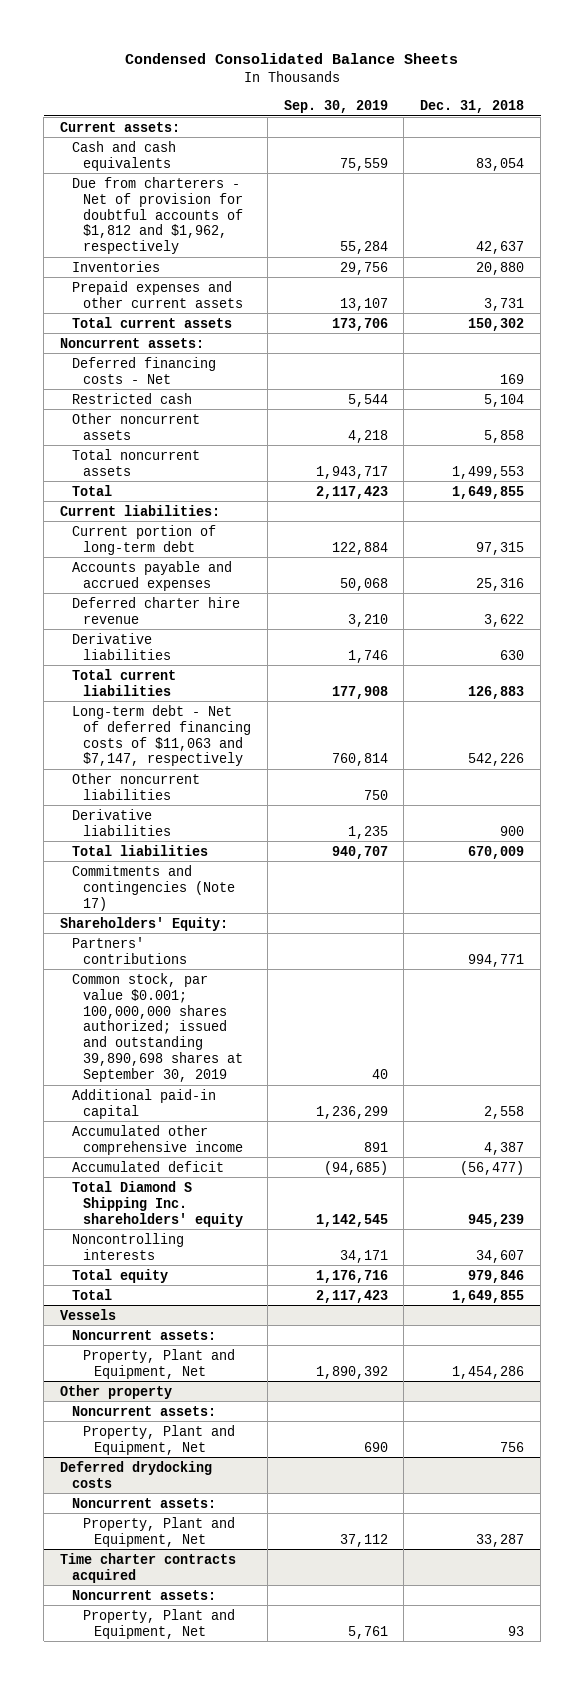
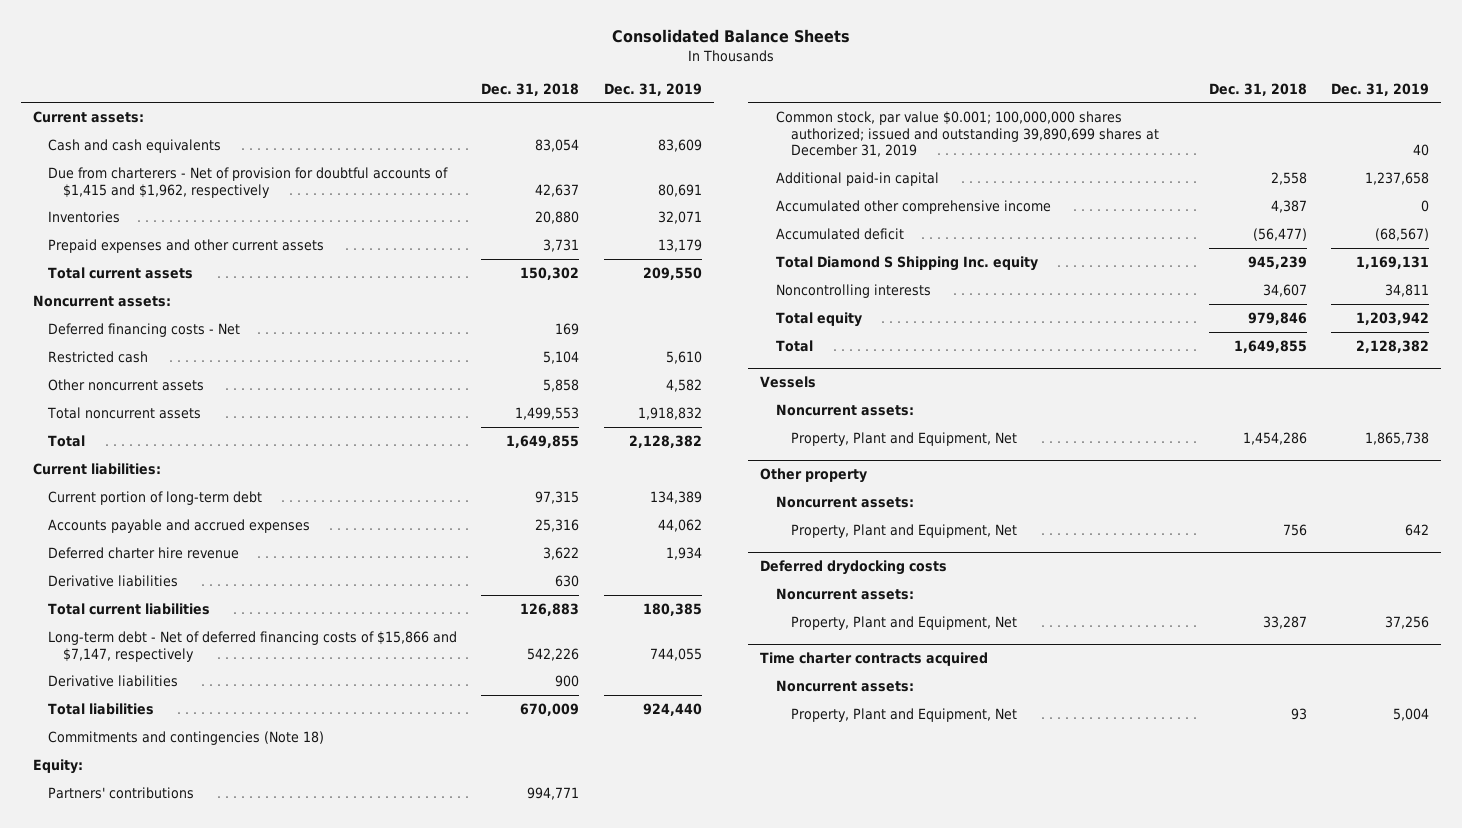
[125,53,459,65] Condensed Consolidated Balance Sheets -> [612,29,851,44] Consolidated Balance Sheets
[283,100,388,114] Sep. 30, 2019 -> none
none -> [603,82,702,96] Dec. 31, 2019
[71,176,243,255] Due from charterers - Net of provision for doubtful accounts of $1,812 and $1,962, respectively -> [48,166,449,198] Due from charterers - Net of provision for doubtful accounts of $1,415 and $1,962, respectively
[71,772,200,800] Other noncurrent liabilities -> none
[71,704,251,767] Long-term debt - Net of deferred financing costs of $11,063 and $7,147, respectively -> [48,630,458,662] Long-term debt - Net of deferred financing costs of $15,866 and $7,147, respectively
[71,864,235,911] Commitments and contingencies (Note 17) -> [48,730,325,745] Commitments and contingencies (Note 18)
[60,916,229,931] Shareholders' Equity: -> [33,758,84,774] Equity:
[71,972,243,1083] Common stock, par value $0.001; 100,000,000 shares authorized; issued and outstanding 39,890,698 shares at September 30, 2019 -> [775,110,1159,158] Common stock, par value $0.001; 100,000,000 shares authorized; issued and outstanding 39,890,699 shares at December 31, 2019
[71,1180,243,1227] Total Diamond S Shipping Inc. shareholders' equity -> [775,255,1038,271] Total Diamond S Shipping Inc. equity

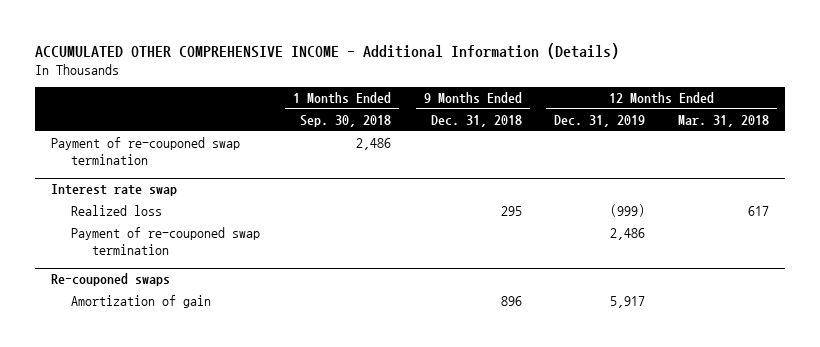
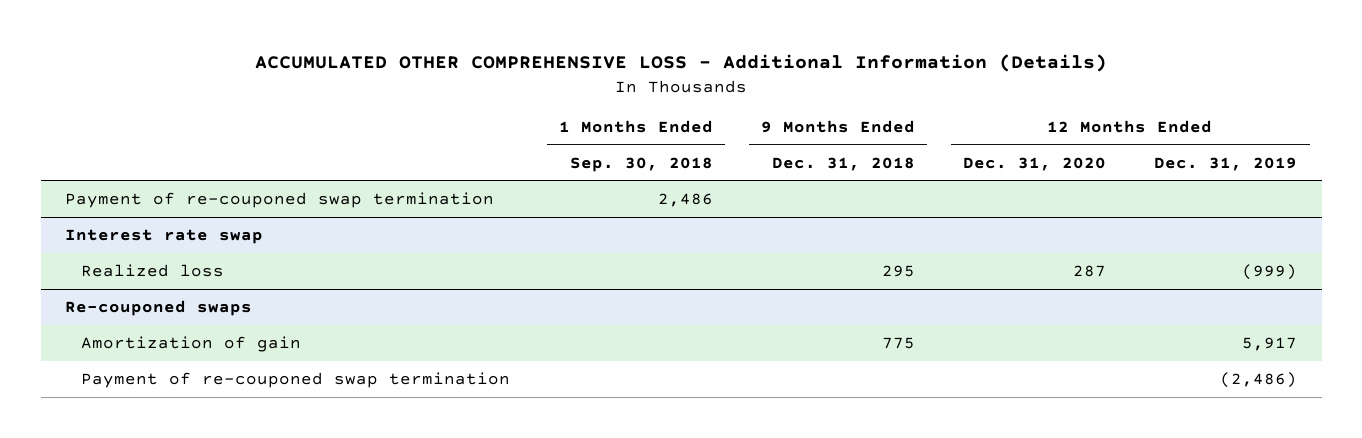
[35,42,620,59] ACCUMULATED OTHER COMPREHENSIVE INCOME - Additional Information (Details) -> [255,54,1108,73] ACCUMULATED OTHER COMPREHENSIVE LOSS - Additional Information (Details)
[677,115,769,128] Mar. 31, 2018 -> none
none -> [963,156,1107,171] Dec. 31, 2020
[71,227,261,255] Payment of re-couponed swap termination -> none
[500,296,522,307] 896 -> [881,336,915,349] 775
none -> [81,371,511,388] Payment of re-couponed swap termination

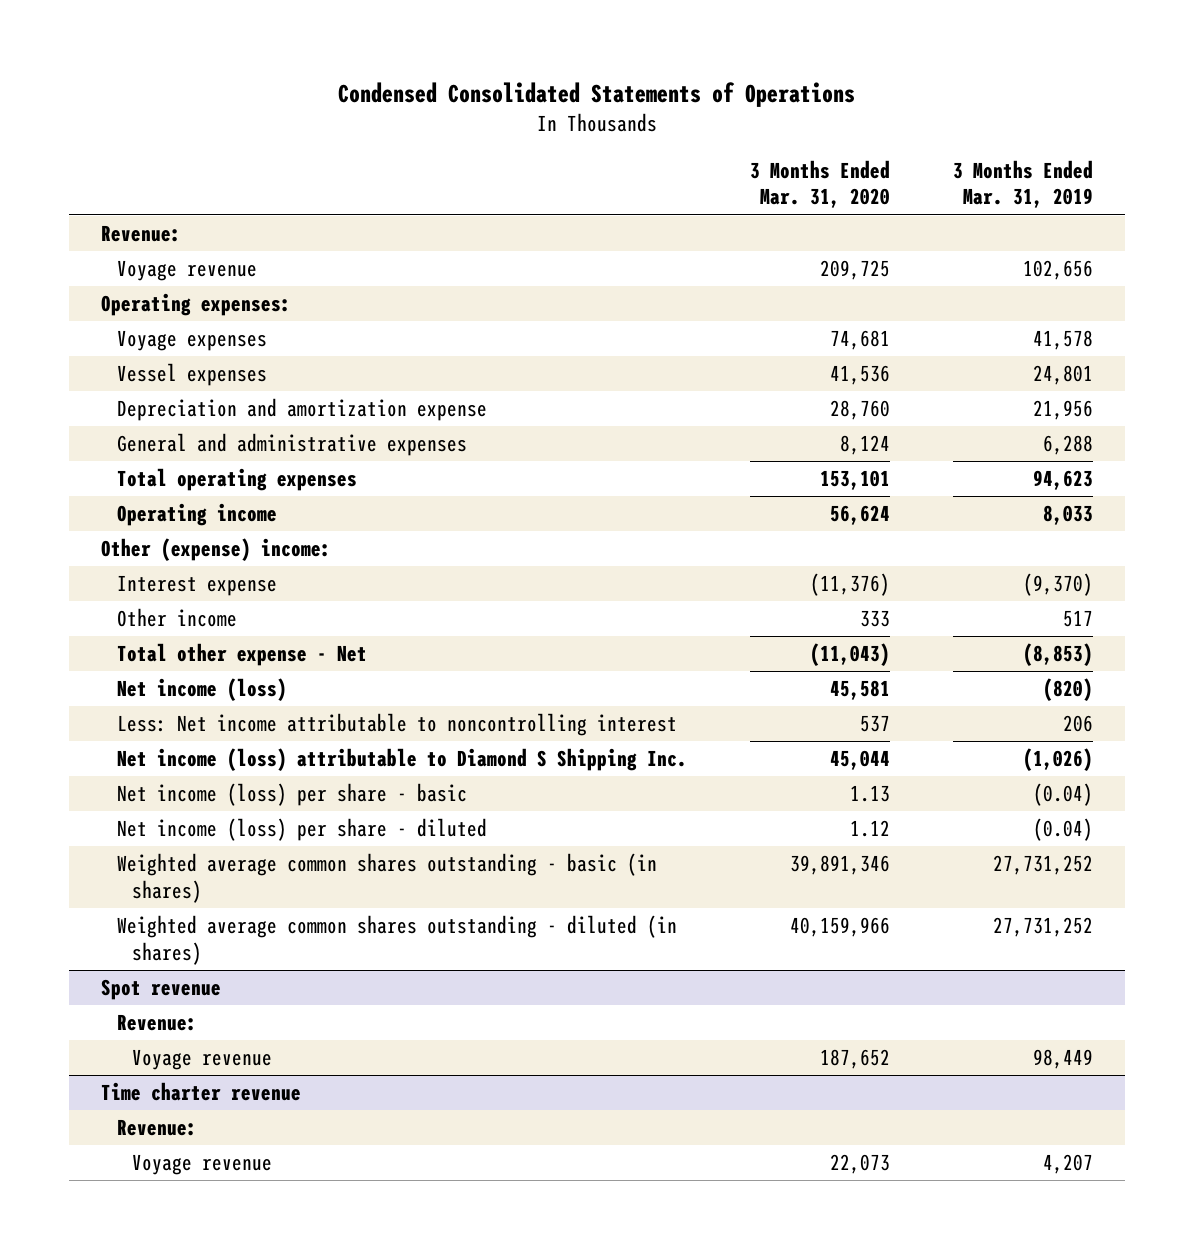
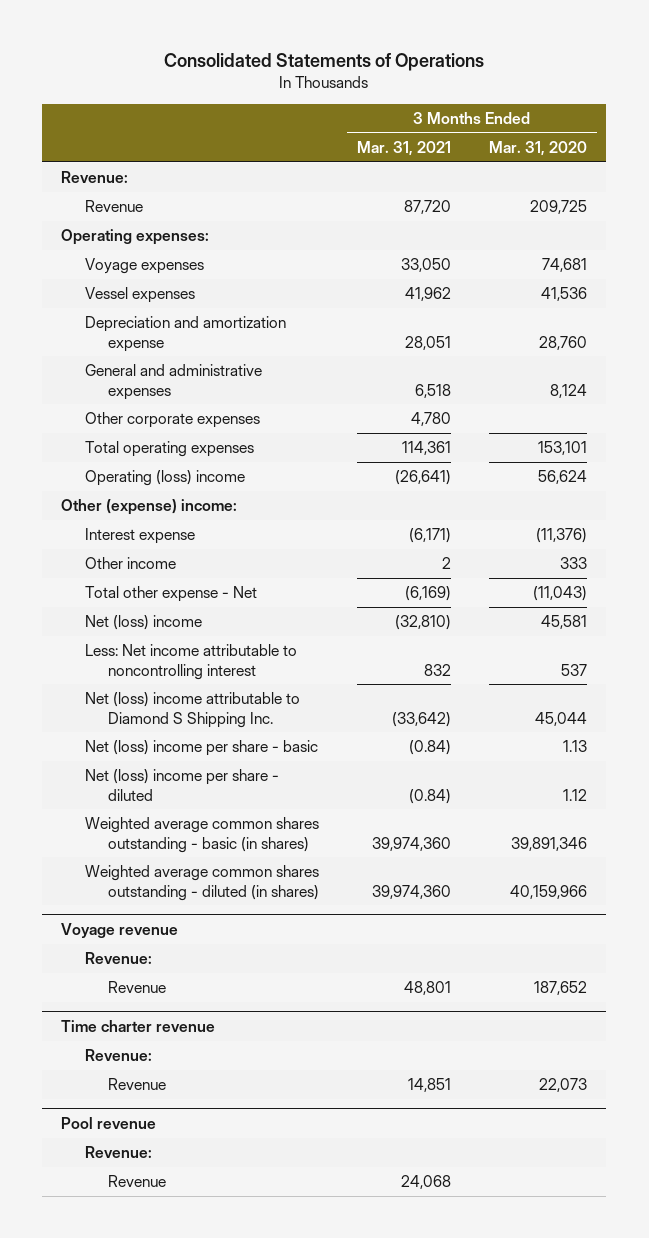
[337,82,855,108] Condensed Consolidated Statements of Operations -> [164,52,485,71] Consolidated Statements of Operations
[952,159,1093,209] 3 Months Ended Mar. 31, 2019 -> none
none -> [356,140,451,156] Mar. 31, 2021
[116,260,257,282] Voyage revenue -> [84,200,143,213] Revenue
none -> [84,412,260,429] Other corporate expenses
[116,503,277,527] Operating income -> [84,470,245,487] Operating (loss) income
[116,678,287,702] Net income (loss) -> [84,615,202,631] Net (loss) income
[116,748,687,772] Net income (loss) attributable to Diamond S Shipping Inc. -> [84,692,300,728] Net (loss) income attributable to Diamond S Shipping Inc.
[116,783,467,807] Net income (loss) per share - basic -> [84,740,318,757] Net (loss) income per share - basic
[116,818,487,842] Net income (loss) per share - diluted -> [84,769,279,801] Net (loss) income per share - diluted
[100,979,221,1001] Spot revenue -> none
none -> [61,922,179,938] Voyage revenue
[132,1049,273,1071] Voyage revenue -> [107,981,166,994] Revenue
[132,1154,273,1176] Voyage revenue -> [107,1078,166,1091] Revenue
none -> [61,1116,157,1129] Pool revenue
none -> [84,1146,152,1159] Revenue:
none -> [107,1175,166,1188] Revenue

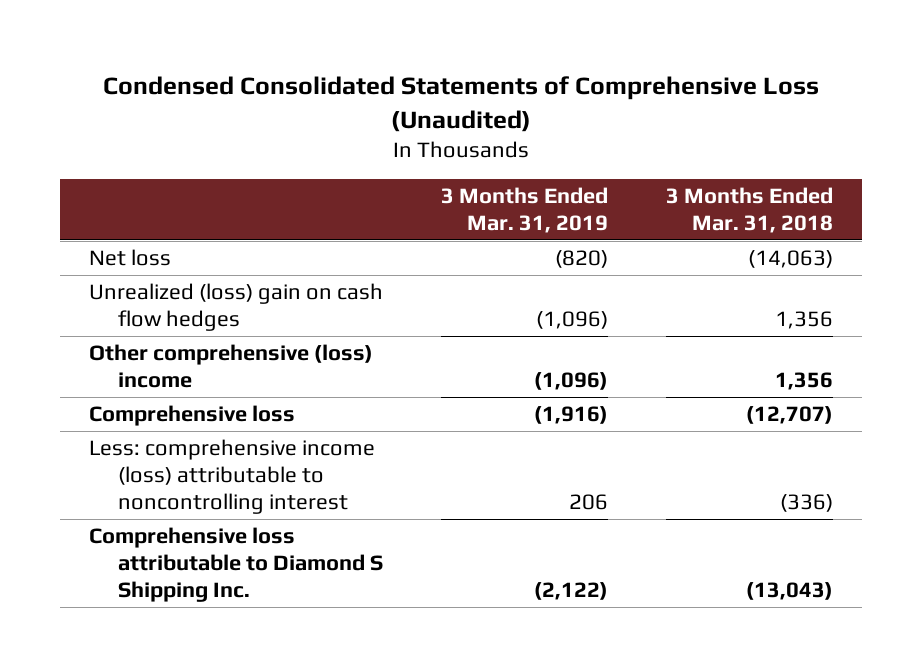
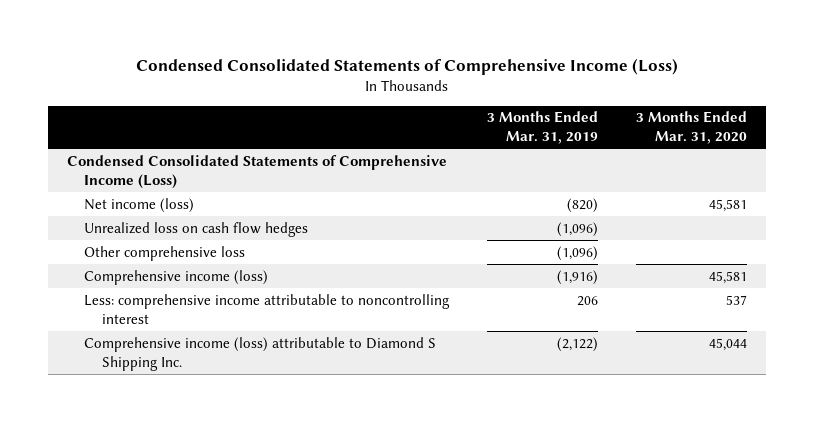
[102,75,819,132] Condensed Consolidated Statements of Comprehensive Loss (Unaudited) -> [135,57,678,75] Condensed Consolidated Statements of Comprehensive Income (Loss)
[666,186,834,233] 3 Months Ended Mar. 31, 2018 -> none
none -> [636,111,748,145] 3 Months Ended Mar. 31, 2020
none -> [66,154,447,189] Condensed Consolidated Statements of Comprehensive Income (Loss)
[88,248,171,266] Net loss -> [84,197,195,213] Net income (loss)
[88,282,383,331] Unrealized (loss) gain on cash flow hedges -> [84,221,309,237] Unrealized loss on cash flow hedges
[88,343,373,388] Other comprehensive (loss) income -> [84,245,246,261] Other comprehensive loss
[88,404,295,426] Comprehensive loss -> [84,269,269,285] Comprehensive income (loss)
[88,438,375,514] Less: comprehensive income (loss) attributable to noncontrolling interest -> [84,293,451,324] Less: comprehensive income attributable to noncontrolling interest
[88,526,383,602] Comprehensive loss attributable to Diamond S Shipping Inc. -> [84,336,437,371] Comprehensive income (loss) attributable to Diamond S Shipping Inc.

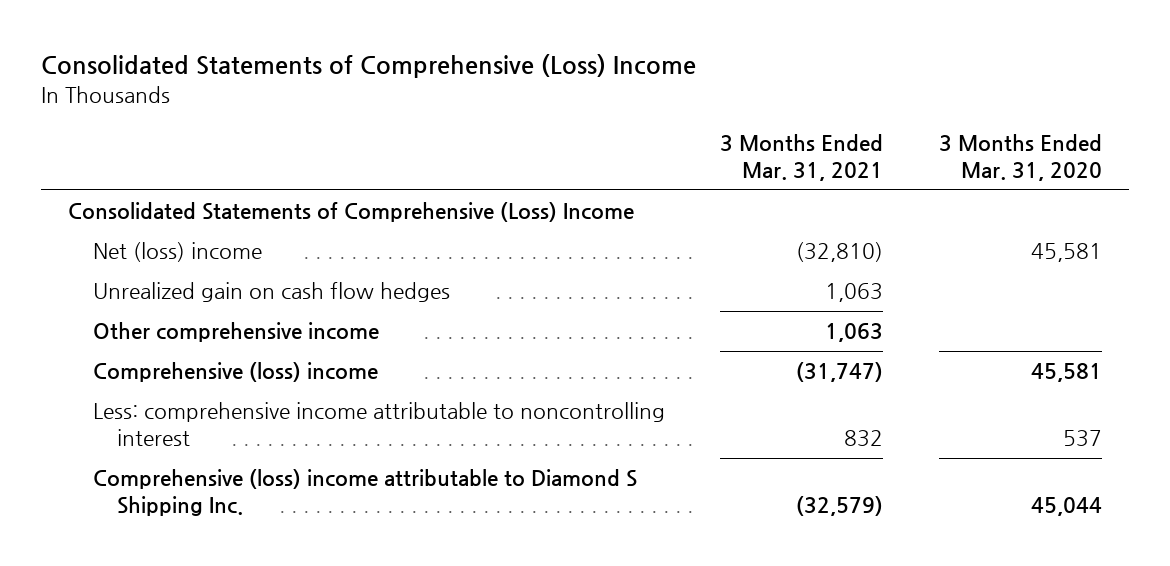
[135,57,678,75] Condensed Consolidated Statements of Comprehensive Income (Loss) -> [40,54,696,79] Consolidated Statements of Comprehensive (Loss) Income
[487,111,599,145] 3 Months Ended Mar. 31, 2019 -> none
none -> [720,133,884,182] 3 Months Ended Mar. 31, 2021
[66,154,447,189] Condensed Consolidated Statements of Comprehensive Income (Loss) -> [68,202,635,223] Consolidated Statements of Comprehensive (Loss) Income
[84,197,195,213] Net income (loss) -> [92,242,262,263] Net (loss) income
[84,221,309,237] Unrealized loss on cash flow hedges -> [92,282,450,303] Unrealized gain on cash flow hedges
[84,245,246,261] Other comprehensive loss -> [92,322,379,343] Other comprehensive income
[84,269,269,285] Comprehensive income (loss) -> [92,362,378,383] Comprehensive (loss) income
[84,336,437,371] Comprehensive income (loss) attributable to Diamond S Shipping Inc. -> [92,469,637,517] Comprehensive (loss) income attributable to Diamond S Shipping Inc.

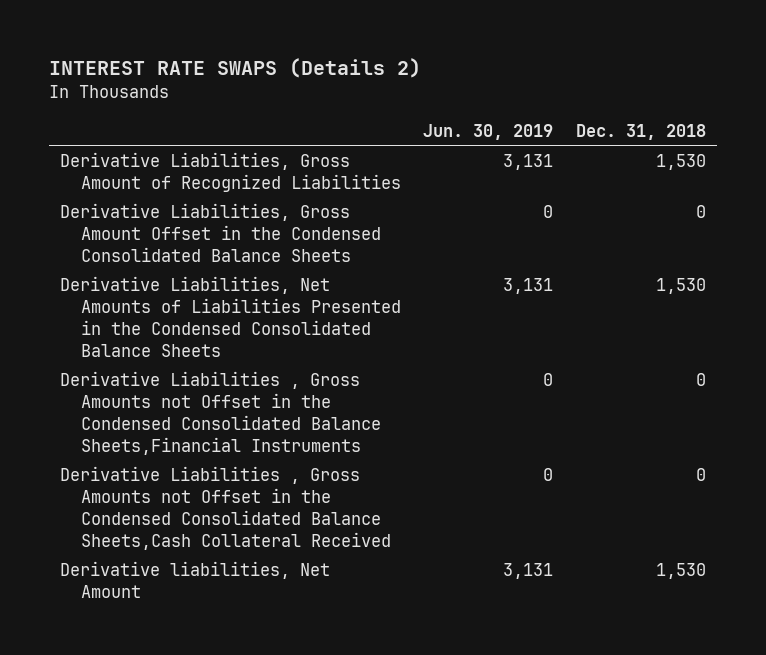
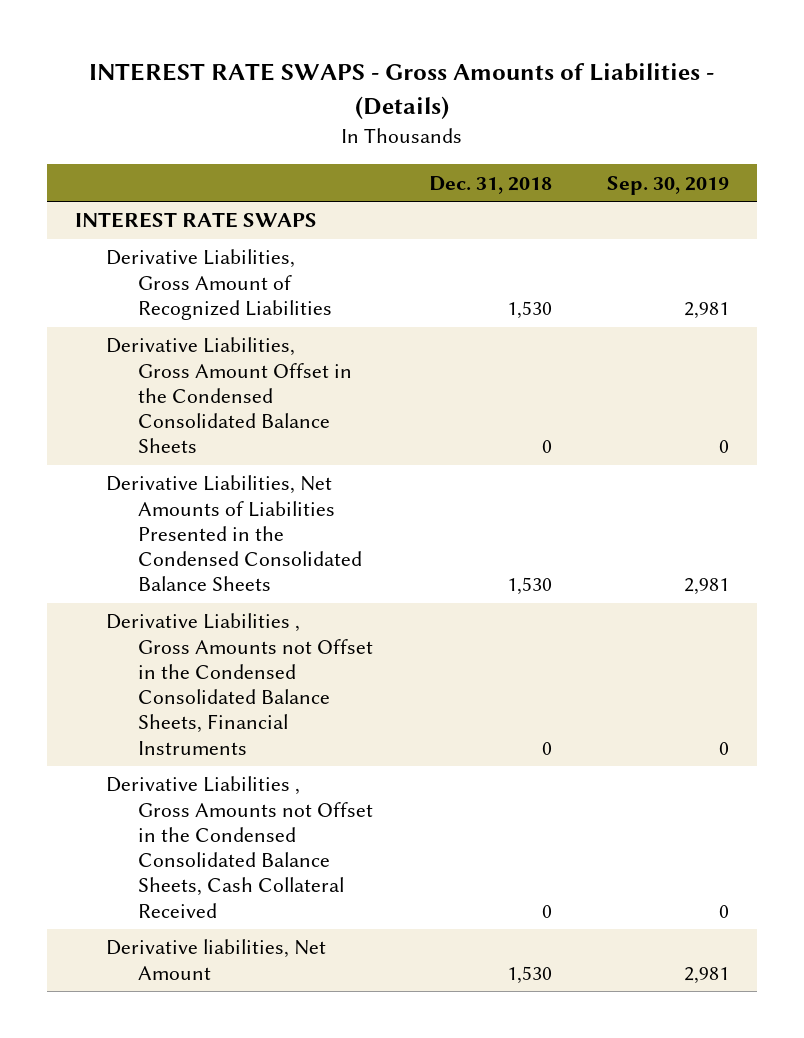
[48,58,421,79] INTEREST RATE SWAPS (Details 2) -> [89,63,715,119] INTEREST RATE SWAPS - Gross Amounts of Liabilities - (Details)
[423,123,554,140] Jun. 30, 2019 -> none
none -> [607,175,730,195] Sep. 30, 2019
none -> [75,212,318,229] INTEREST RATE SWAPS
[59,370,381,455] Derivative Liabilities , Gross Amounts not Offset in the Condensed Consolidated Balance Sheets,Financial Instruments -> [106,613,373,755] Derivative Liabilities , Gross Amounts not Offset in the Condensed Consolidated Balance Sheets, Financial Instruments
[59,465,391,550] Derivative Liabilities , Gross Amounts not Offset in the Condensed Consolidated Balance Sheets,Cash Collateral Received -> [106,776,373,918] Derivative Liabilities , Gross Amounts not Offset in the Condensed Consolidated Balance Sheets, Cash Collateral Received

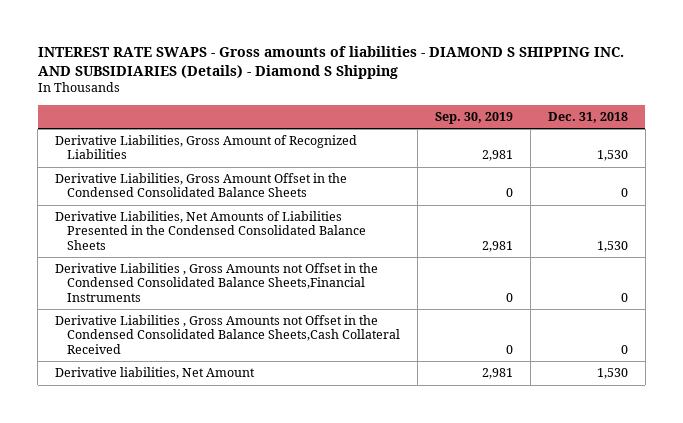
[89,63,715,119] INTEREST RATE SWAPS - Gross Amounts of Liabilities - (Details) -> [37,45,624,79] INTEREST RATE SWAPS - Gross amounts of liabilities - DIAMOND S SHIPPING INC. AND SUBSIDIARIES (Details) - Diamond S Shipping
[75,212,318,229] INTEREST RATE SWAPS -> none
[106,613,373,755] Derivative Liabilities , Gross Amounts not Offset in the Condensed Consolidated Balance Sheets, Financial Instruments -> [55,263,379,302] Derivative Liabilities , Gross Amounts not Offset in the Condensed Consolidated Balance Sheets,Financial Instruments
[106,776,373,918] Derivative Liabilities , Gross Amounts not Offset in the Condensed Consolidated Balance Sheets, Cash Collateral Received -> [55,315,400,354] Derivative Liabilities , Gross Amounts not Offset in the Condensed Consolidated Balance Sheets,Cash Collateral Received

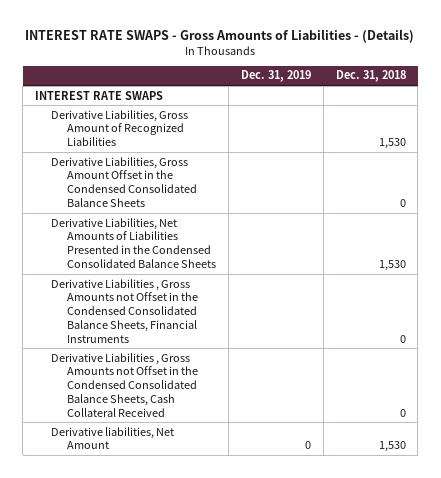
[37,45,624,79] INTEREST RATE SWAPS - Gross amounts of liabilities - DIAMOND S SHIPPING INC. AND SUBSIDIARIES (Details) - Diamond S Shipping -> [25,28,415,43] INTEREST RATE SWAPS - Gross Amounts of Liabilities - (Details)
[434,111,513,124] Sep. 30, 2019 -> none
none -> [240,70,311,83] Dec. 31, 2019
none -> [35,90,164,100] INTEREST RATE SWAPS
[55,263,379,302] Derivative Liabilities , Gross Amounts not Offset in the Condensed Consolidated Balance Sheets,Financial Instruments -> [51,278,198,343] Derivative Liabilities , Gross Amounts not Offset in the Condensed Consolidated Balance Sheets, Financial Instruments
[55,315,400,354] Derivative Liabilities , Gross Amounts not Offset in the Condensed Consolidated Balance Sheets,Cash Collateral Received -> [51,352,198,417] Derivative Liabilities , Gross Amounts not Offset in the Condensed Consolidated Balance Sheets, Cash Collateral Received

